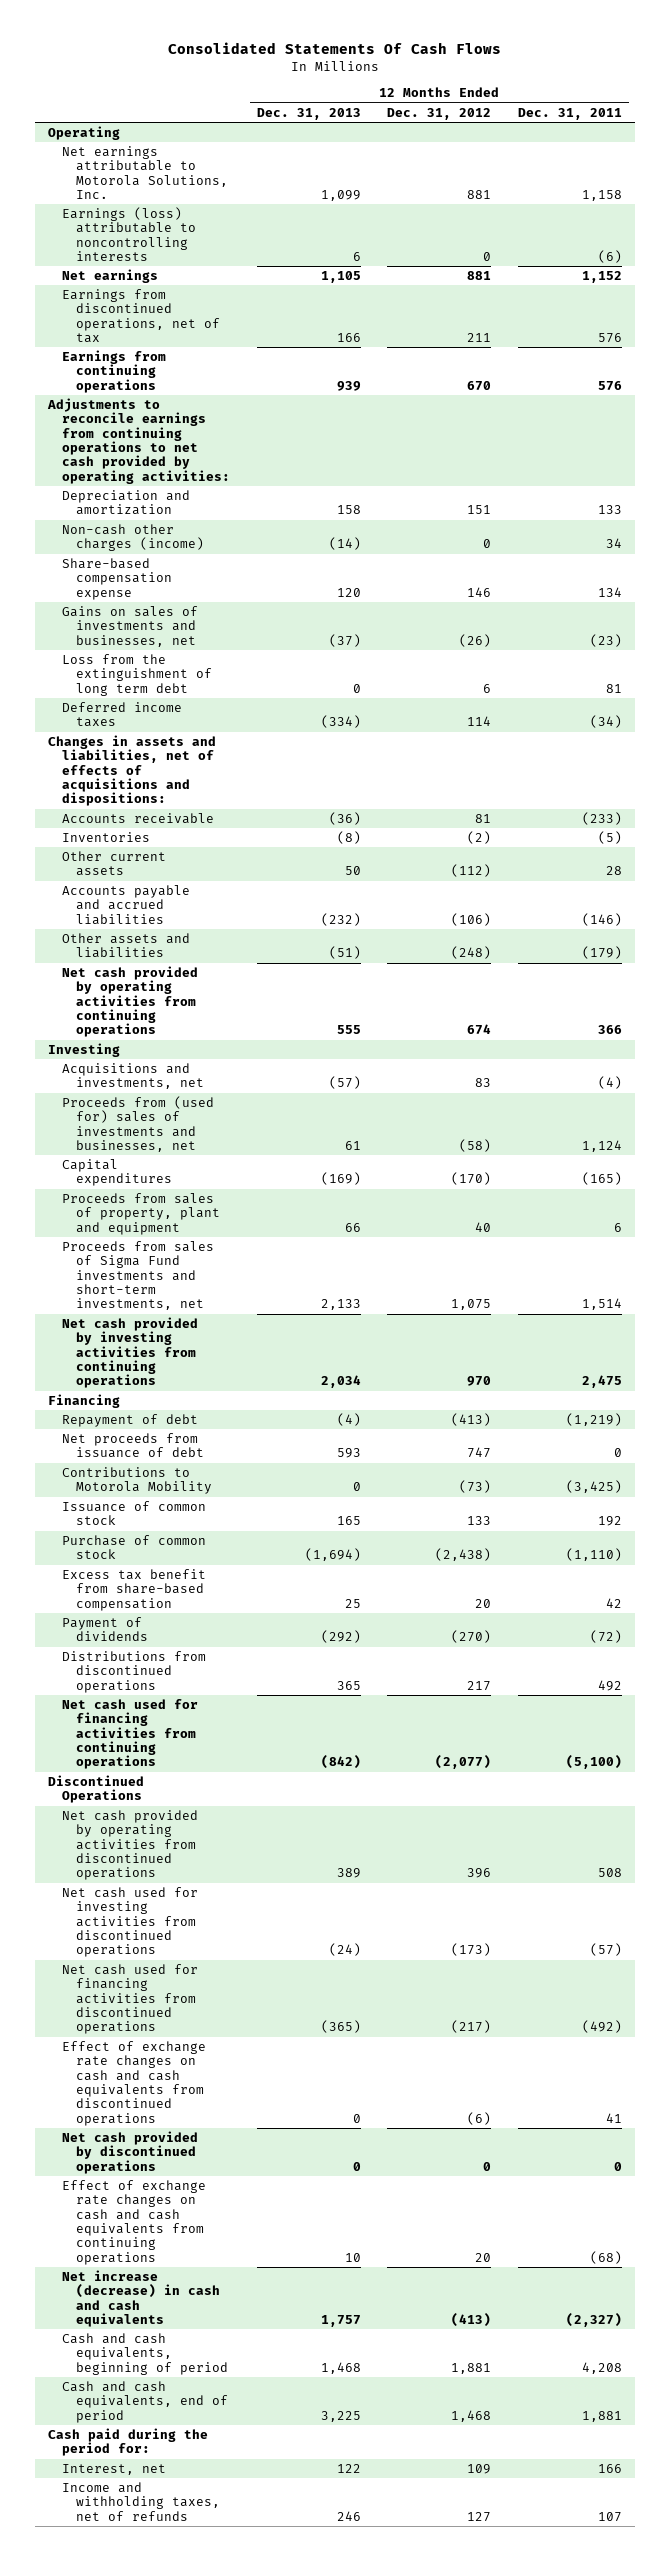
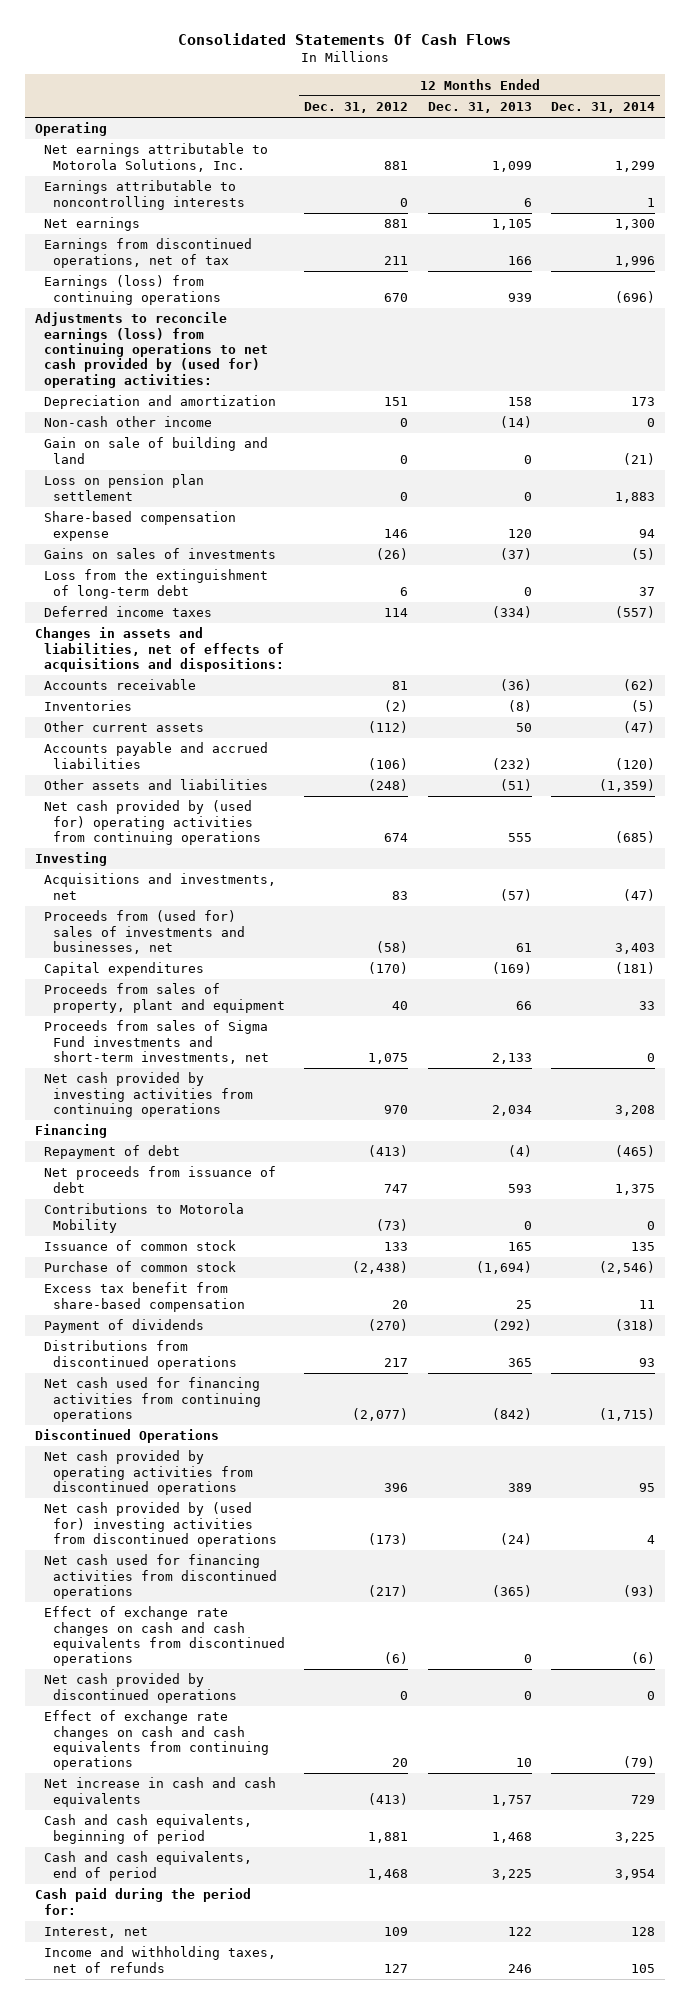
[518,107,623,120] Dec. 31, 2011 -> none
none -> [550,101,655,113] Dec. 31, 2014
[62,207,197,261] Earnings (loss) attributable to noncontrolling interests -> [43,180,245,210] Earnings attributable to noncontrolling interests
[62,350,167,393] Earnings from continuing operations -> [43,275,221,305] Earnings (loss) from continuing operations
[47,398,231,484] Adjustments to reconcile earnings from continuing operations to net cash provided by operating activities: -> [35,312,268,388] Adjustments to reconcile earnings (loss) from continuing operations to net cash provided by (used for) operating activities:
[62,524,205,552] Non-cash other charges (income) -> [43,416,212,428] Non-cash other income
none -> [43,437,268,464] Gain on sale of building and land
none -> [43,474,204,501] Loss on pension plan settlement
[62,606,199,647] Gains on sales of investments and businesses, net -> [43,548,276,560] Gains on sales of investments
[62,654,213,696] Loss from the extinguishment of long term debt -> [43,569,268,599] Loss from the extinguishment of long-term debt
[62,966,199,1038] Net cash provided by operating activities from continuing operations -> [43,800,261,846] Net cash provided by (used for) operating activities from continuing operations
[62,1887,199,1958] Net cash used for investing activities from discontinued operations -> [43,1502,277,1548] Net cash provided by (used for) investing activities from discontinued operations
[62,2270,221,2327] Net increase (decrease) in cash and cash equivalents -> [43,1777,276,1807] Net increase in cash and cash equivalents

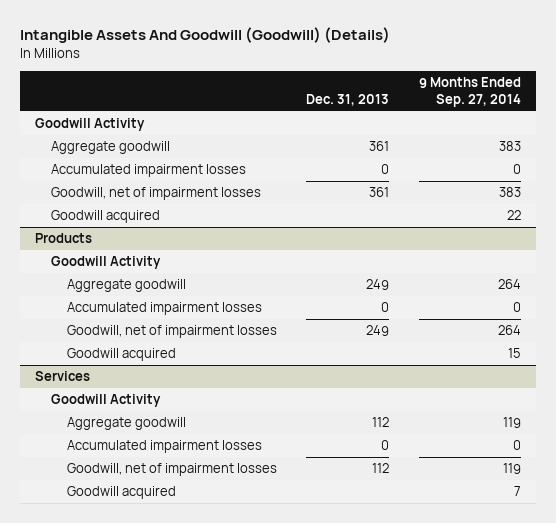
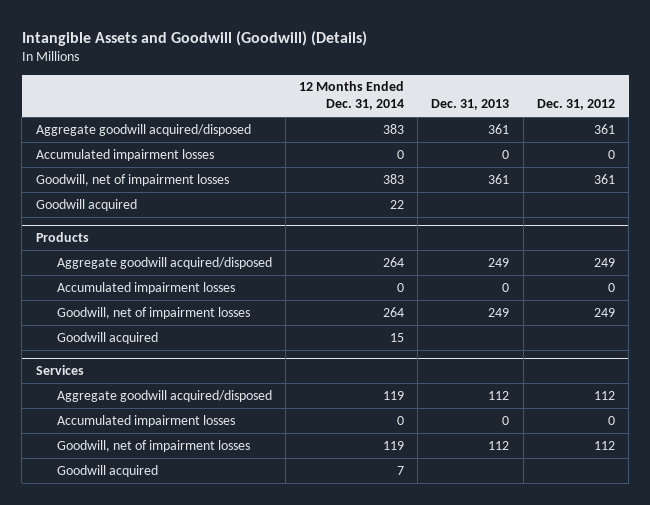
[19,27,390,44] Intangible Assets And Goodwill (Goodwill) (Details) -> [21,30,367,46] Intangible Assets and Goodwill (Goodwill) (Details)
[418,77,521,107] 9 Months Ended Sep. 27, 2014 -> none
none -> [298,81,404,111] 12 Months Ended Dec. 31, 2014
none -> [536,99,615,111] Dec. 31, 2012
[34,118,145,132] Goodwill Activity -> none
[50,141,170,155] Aggregate goodwill -> [35,123,251,136] Aggregate goodwill acquired/disposed
[50,256,161,270] Goodwill Activity -> none
[66,279,186,293] Aggregate goodwill -> [56,256,272,269] Aggregate goodwill acquired/disposed
[50,394,161,408] Goodwill Activity -> none
[66,417,186,431] Aggregate goodwill -> [56,389,272,402] Aggregate goodwill acquired/disposed

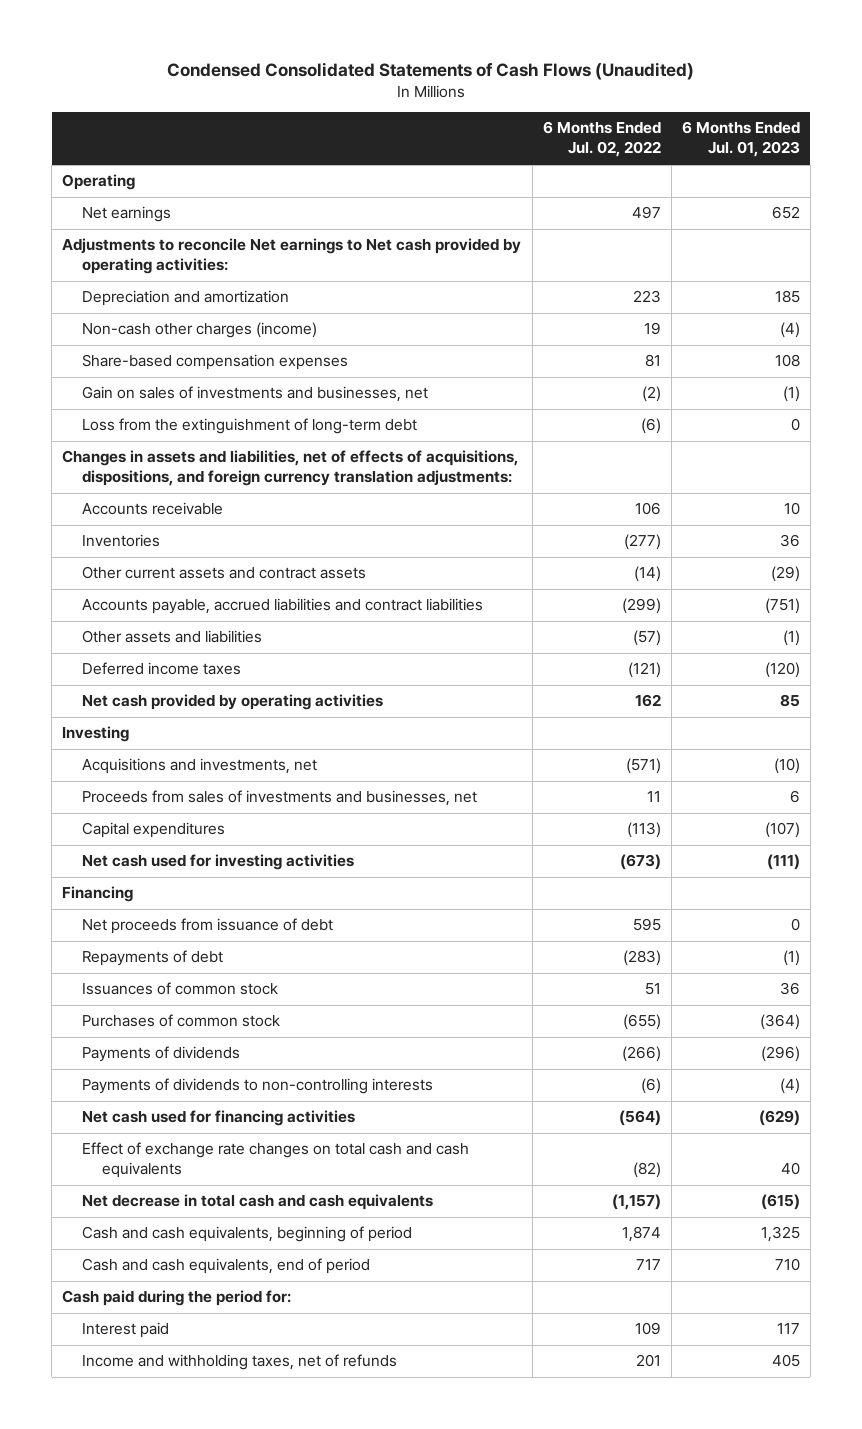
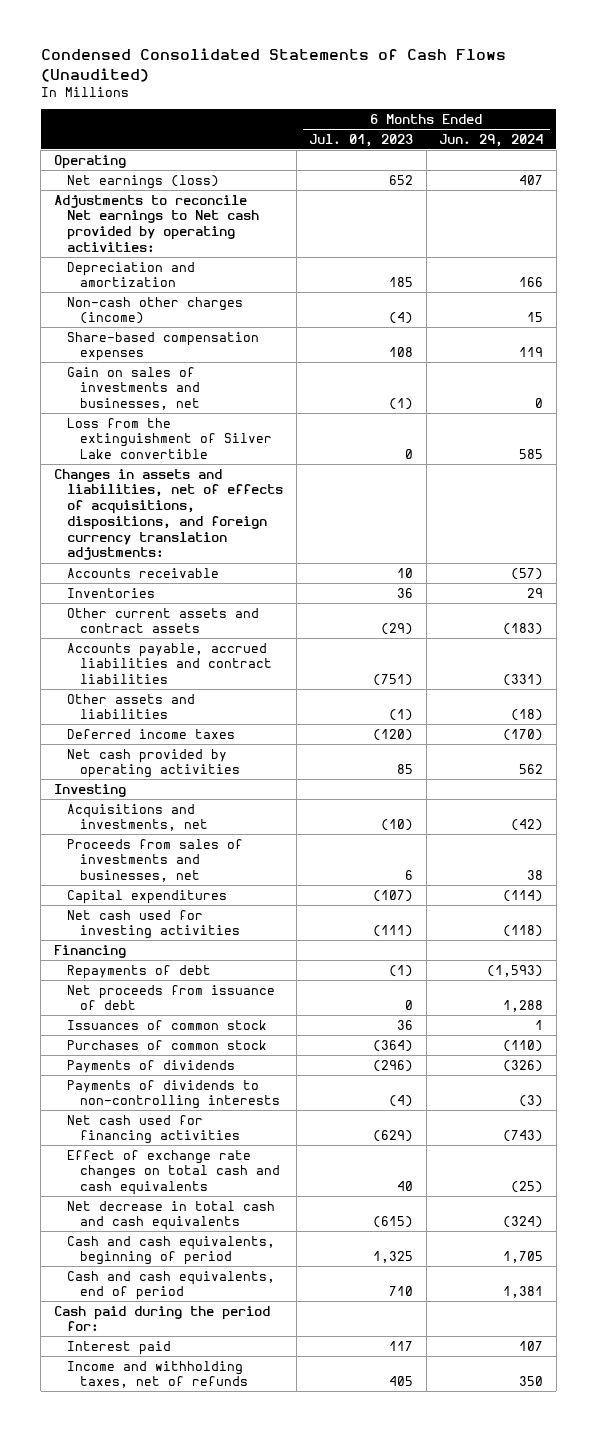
[542,121,661,158] 6 Months Ended Jul. 02, 2022 -> none
none -> [439,133,544,147] Jun. 29, 2024
[82,206,172,223] Net earnings -> [66,174,219,189] Net earnings (loss)
[82,418,418,435] Loss from the extinguishment of long-term debt -> [66,417,273,460] Loss from the extinguishment of Silver Lake convertible
[82,918,334,935] Net proceeds from issuance of debt -> [66,984,275,1011] Net proceeds from issuance of debt

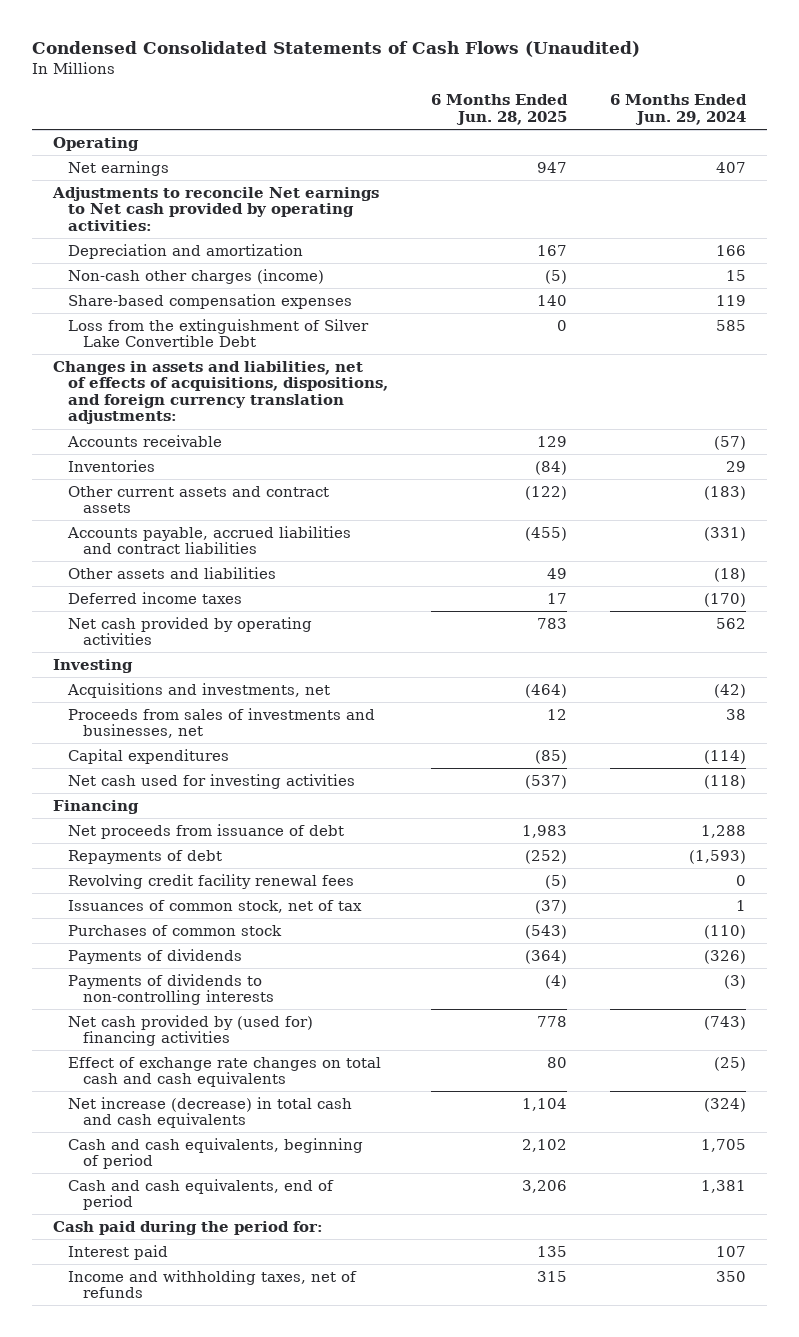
[309,133,414,147] Jul. 01, 2023 -> none
none -> [430,94,568,126] 6 Months Ended Jun. 28, 2025
[66,174,219,189] Net earnings (loss) -> [68,160,170,176] Net earnings
[66,366,201,411] Gain on sales of investments and businesses, net -> none
[66,417,273,460] Loss from the extinguishment of Silver Lake convertible -> [68,318,370,348] Loss from the extinguishment of Silver Lake Convertible Debt
[66,964,211,979] Repayments of debt -> [68,849,223,864] Repayments of debt
none -> [68,873,355,889] Revolving credit facility renewal fees
[66,1019,267,1030] Issuances of common stock -> [68,899,363,913] Issuances of common stock, net of tax
[66,1114,241,1145] Net cash used for financing activities -> [68,1014,314,1047] Net cash provided by (used for) financing activities
[66,1200,275,1231] Net decrease in total cash and cash equivalents -> [68,1096,353,1129] Net increase (decrease) in total cash and cash equivalents

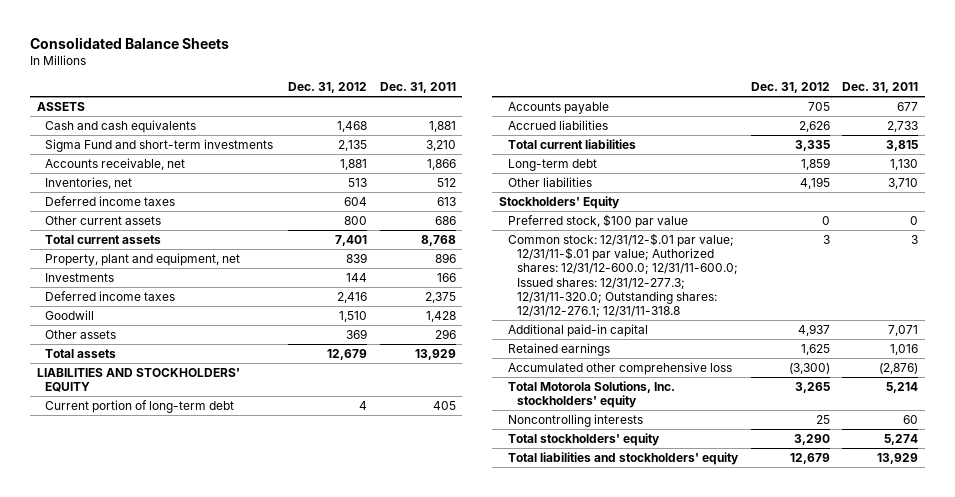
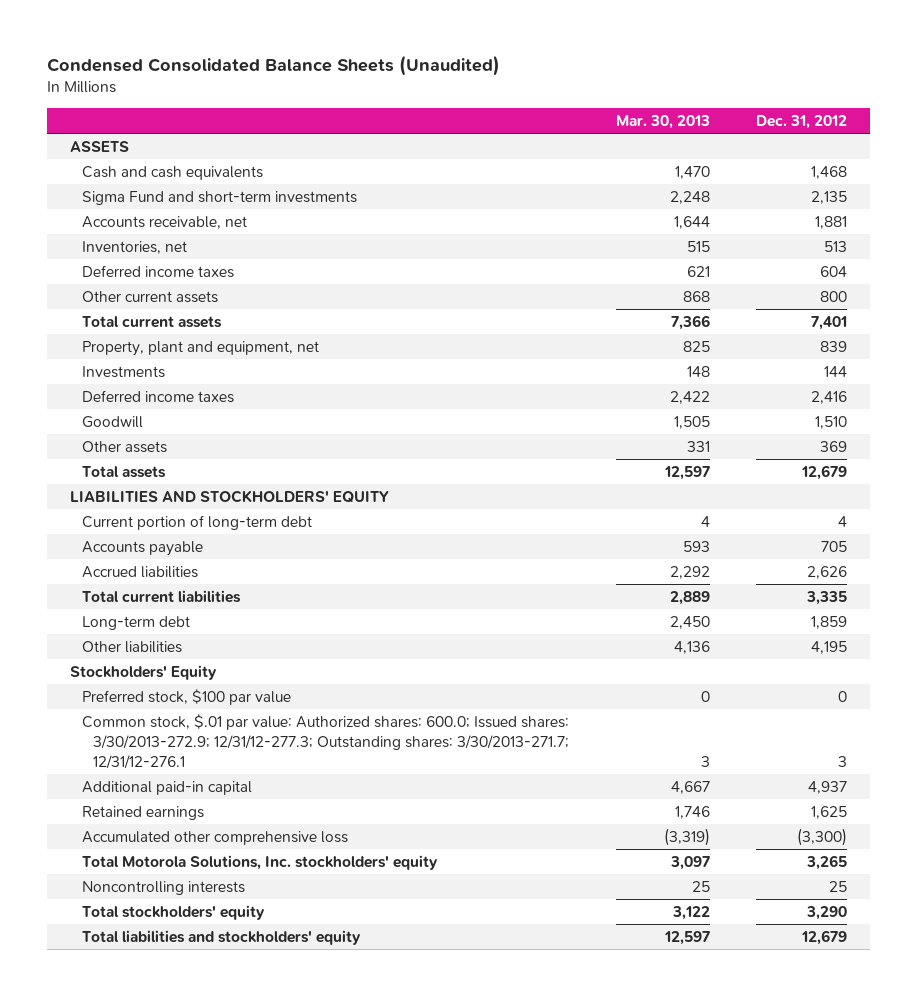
[30,36,230,49] Consolidated Balance Sheets -> [47,55,501,77] Condensed Consolidated Balance Sheets (Unaudited)
[380,82,457,94] Dec. 31, 2011 -> none
none -> [615,115,710,130] Mar. 30, 2013
[507,232,738,318] Common stock: 12/31/12-$.01 par value; 12/31/11-$.01 par value; Authorized shares: 12/31/12-600.0; 12/31/11-600.0; Issued shares: 12/31/12-277.3; 12/31/11-320.0; Outstanding shares: 12/31/12-276.1; 12/31/11-318.8 -> [81,713,570,770] Common stock, $.01 par value: Authorized shares: 600.0; Issued shares: 3/30/2013-272.9; 12/31/12-277.3; Outstanding shares: 3/30/2013-271.7; 12/31/12-276.1

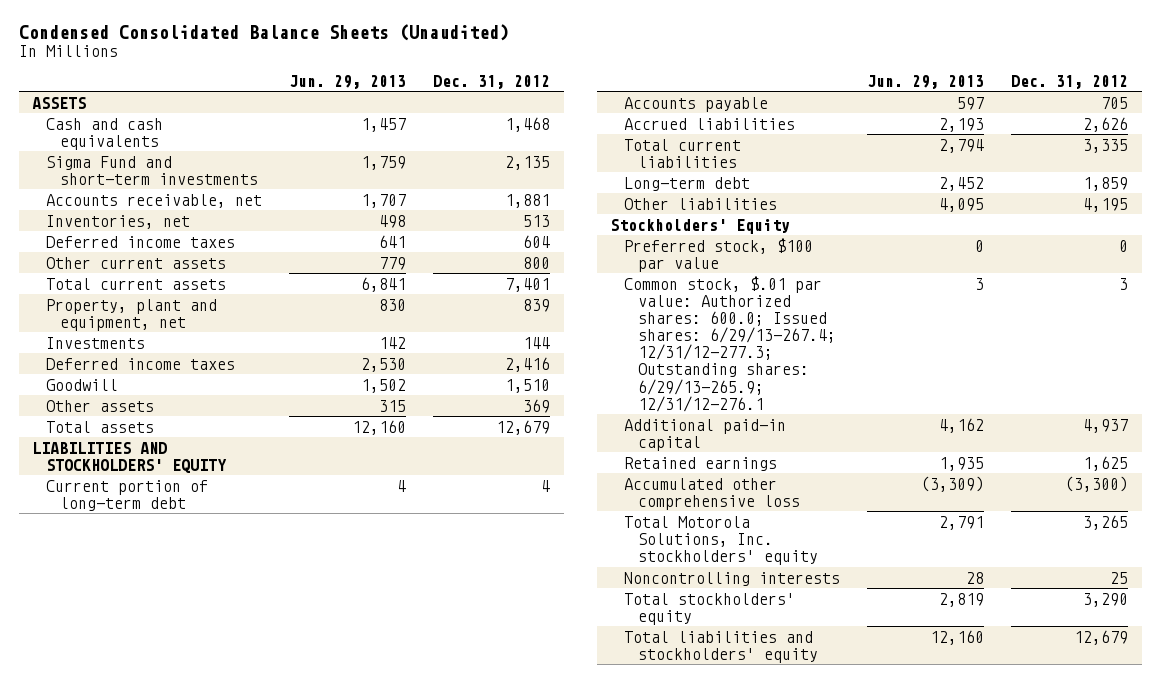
[615,115,710,130] Mar. 30, 2013 -> none
none -> [289,74,407,89] Jun. 29, 2013
[81,713,570,770] Common stock, $.01 par value: Authorized shares: 600.0; Issued shares: 3/30/2013-272.9; 12/31/12-277.3; Outstanding shares: 3/30/2013-271.7; 12/31/12-276.1 -> [624,275,837,412] Common stock, $.01 par value: Authorized shares: 600.0; Issued shares: 6/29/13-267.4; 12/31/12-277.3; Outstanding shares: 6/29/13-265.9; 12/31/12-276.1

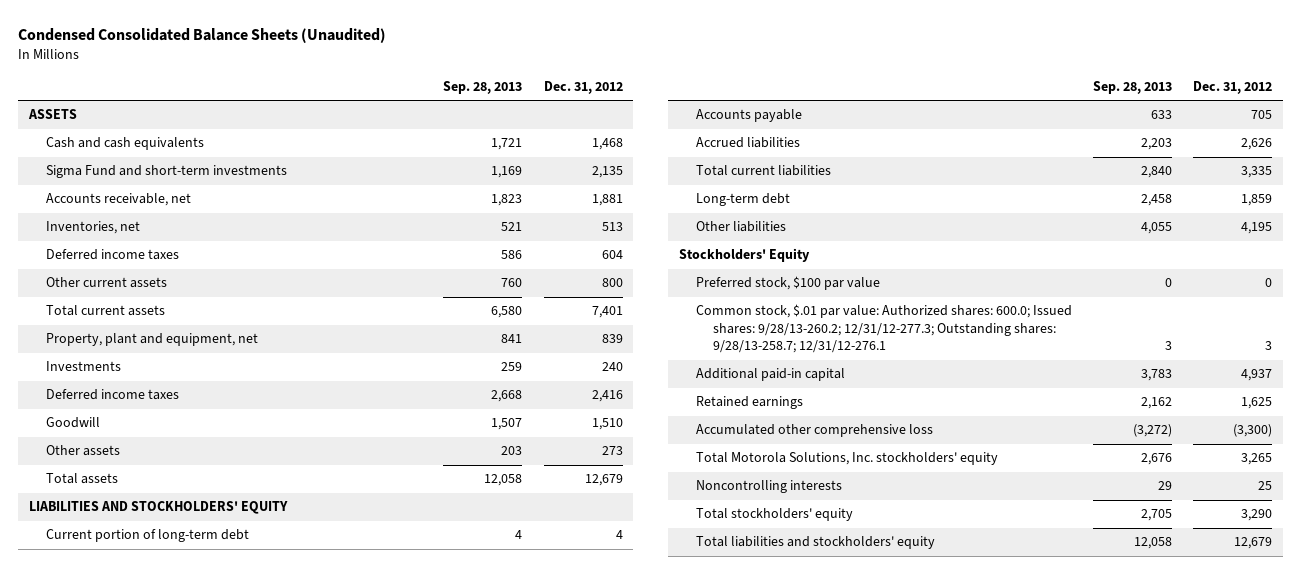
[289,74,407,89] Jun. 29, 2013 -> none
none -> [443,80,523,94] Sep. 28, 2013
[523,336,551,349] 144 -> [601,362,623,372] 240
[523,398,551,413] 369 -> [601,446,623,456] 273
[624,275,837,412] Common stock, $.01 par value: Authorized shares: 600.0; Issued shares: 6/29/13-267.4; 12/31/12-277.3; Outstanding shares: 6/29/13-265.9; 12/31/12-276.1 -> [695,304,1072,354] Common stock, $.01 par value: Authorized shares: 600.0; Issued shares: 9/28/13-260.2; 12/31/12-277.3; Outstanding shares: 9/28/13-258.7; 12/31/12-276.1

